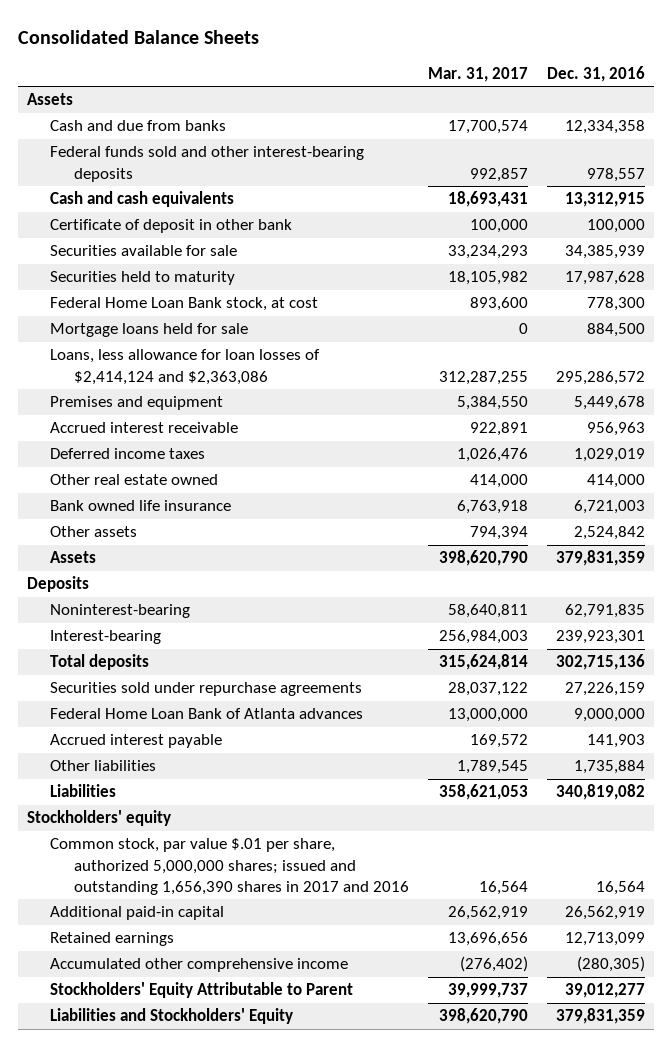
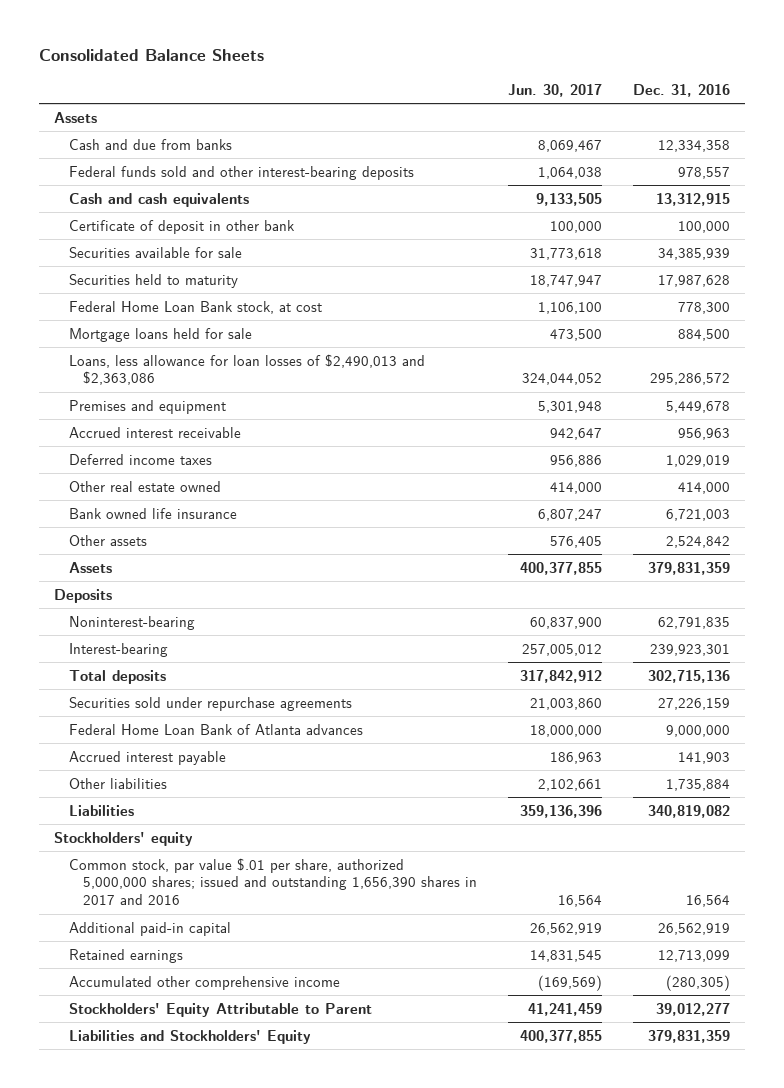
[427,67,528,83] Mar. 31, 2017 -> none
none -> [507,83,602,97] Jun. 30, 2017
[50,349,321,385] Loans, less allowance for loan losses of $2,414,124 and $2,363,086 -> [68,353,425,386] Loans, less allowance for loan losses of $2,490,013 and $2,363,086

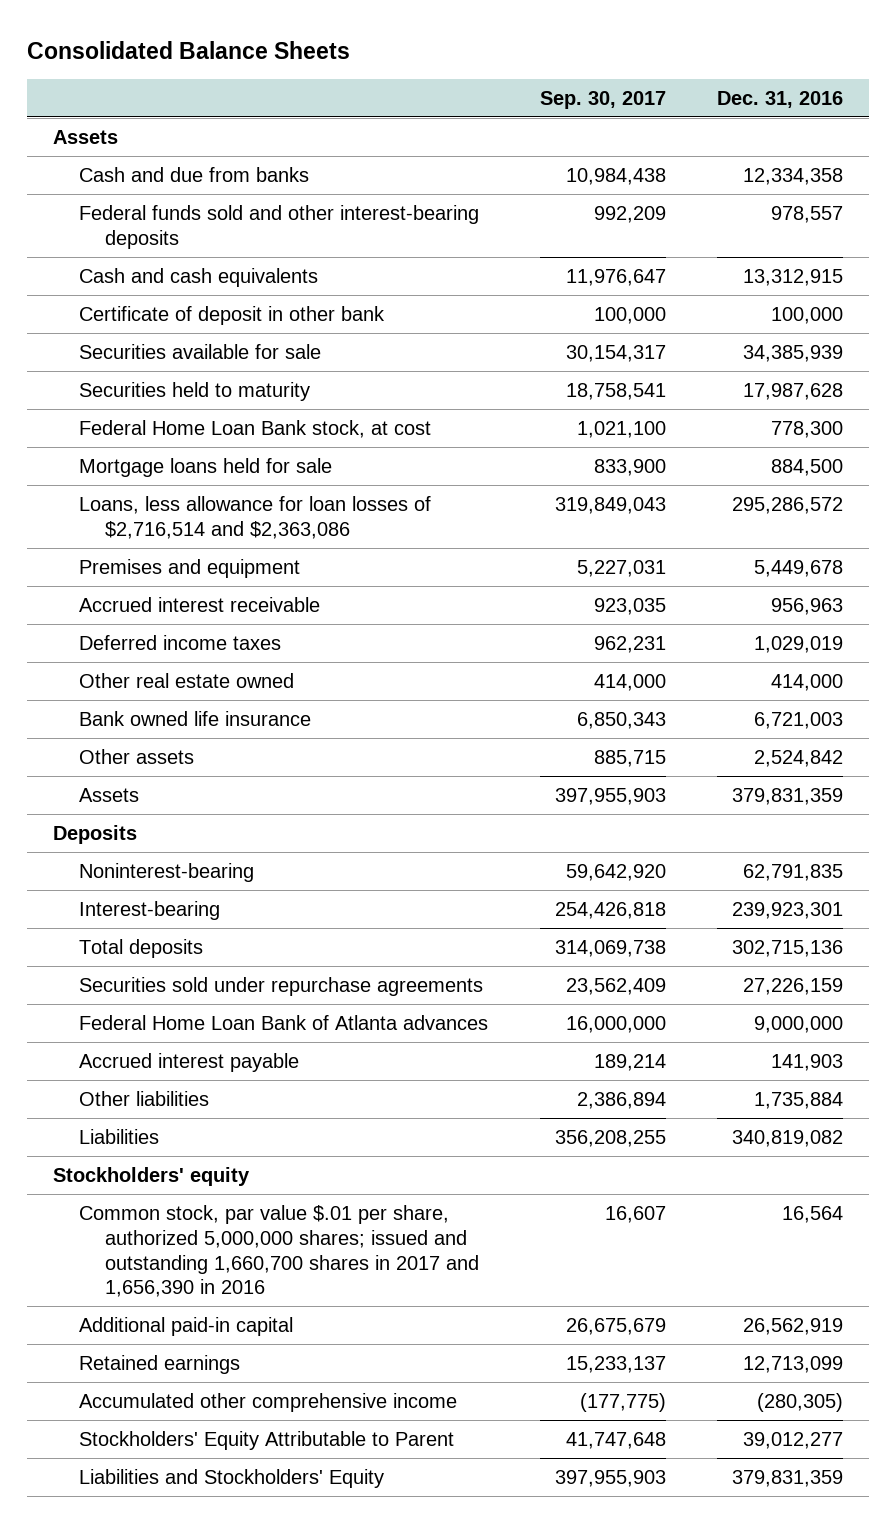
[507,83,602,97] Jun. 30, 2017 -> none
none -> [539,90,666,109] Sep. 30, 2017
[68,353,425,386] Loans, less allowance for loan losses of $2,490,013 and $2,363,086 -> [79,495,432,539] Loans, less allowance for loan losses of $2,716,514 and $2,363,086
[68,857,478,906] Common stock, par value $.01 per share, authorized 5,000,000 shares; issued and outstanding 1,656,390 shares in 2017 and 2016 -> [79,1204,480,1298] Common stock, par value $.01 per share, authorized 5,000,000 shares; issued and outstanding 1,660,700 shares in 2017 and 1,656,390 in 2016

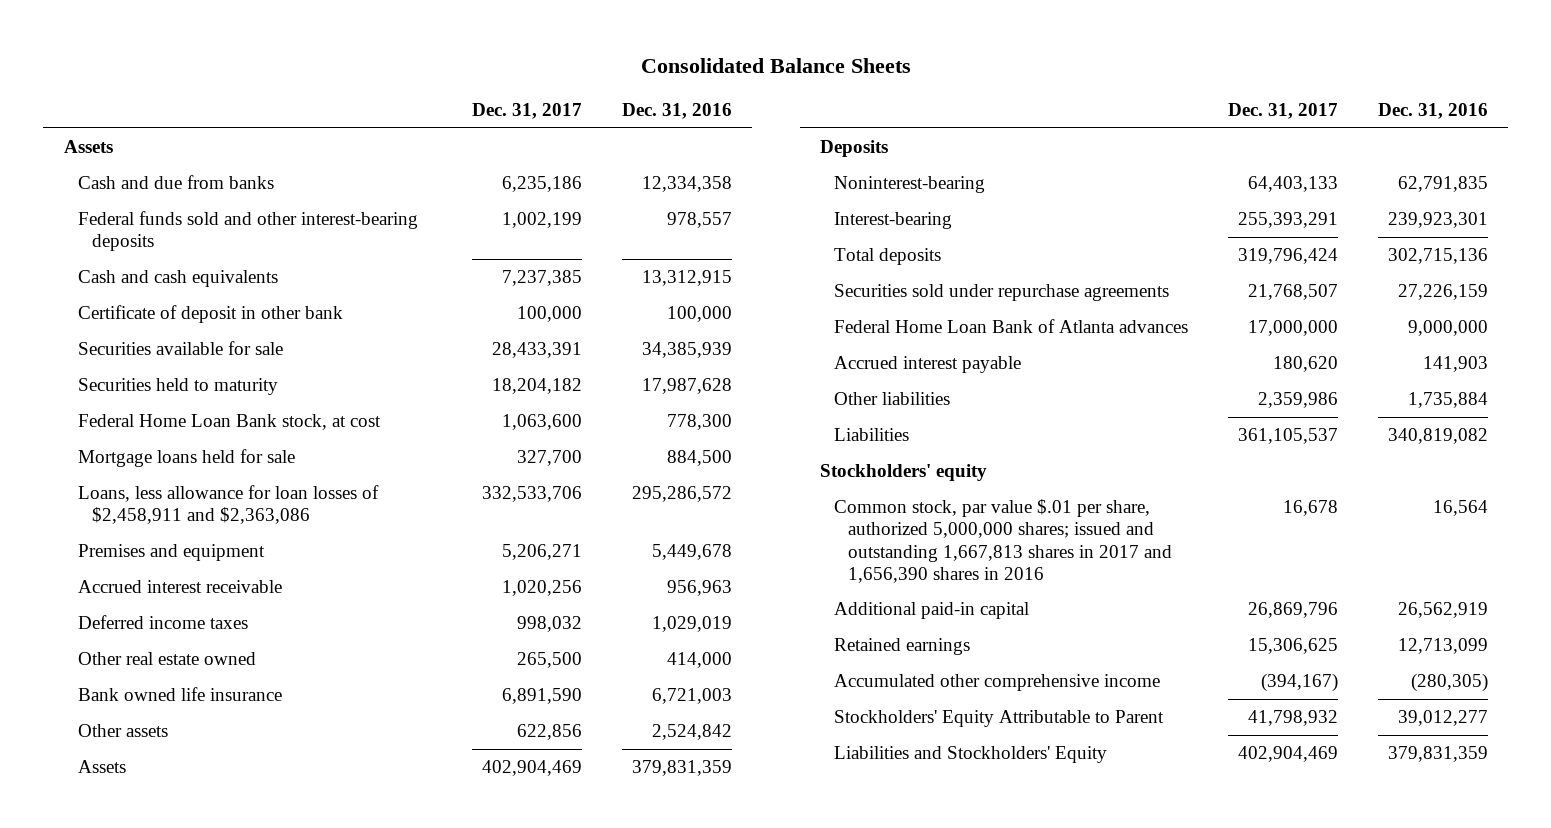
[539,90,666,109] Sep. 30, 2017 -> none
none -> [471,103,582,120] Dec. 31, 2017
[79,495,432,539] Loans, less allowance for loan losses of $2,716,514 and $2,363,086 -> [77,485,379,525] Loans, less allowance for loan losses of $2,458,911 and $2,363,086
[79,1204,480,1298] Common stock, par value $.01 per share, authorized 5,000,000 shares; issued and outstanding 1,660,700 shares in 2017 and 1,656,390 in 2016 -> [833,499,1172,583] Common stock, par value $.01 per share, authorized 5,000,000 shares; issued and outstanding 1,667,813 shares in 2017 and 1,656,390 shares in 2016

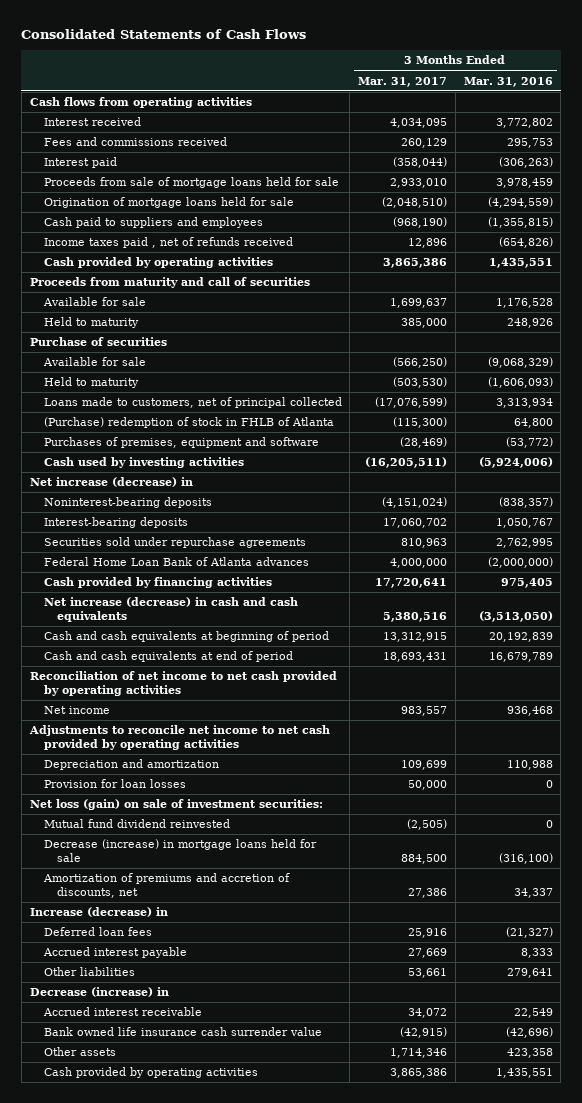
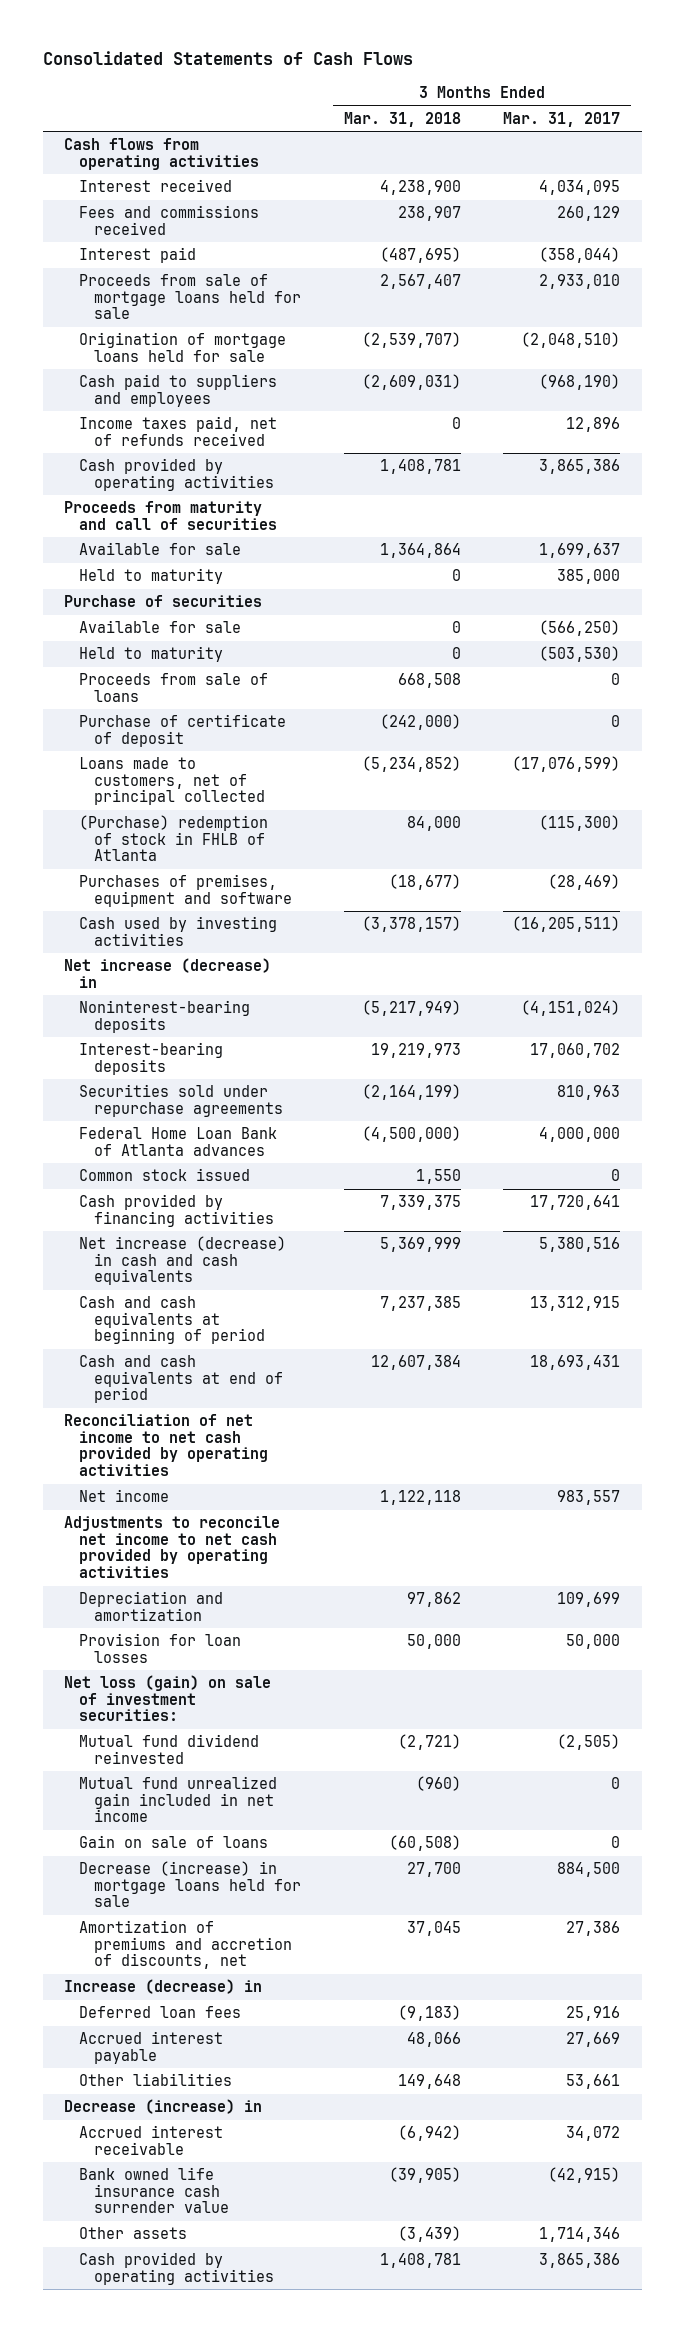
[463,76,553,87] Mar. 31, 2016 -> none
none -> [343,111,461,127] Mar. 31, 2018
[43,237,293,249] Income taxes paid , net of refunds received -> [78,416,277,446] Income taxes paid, net of refunds received
none -> [78,673,268,702] Proceeds from sale of loans
none -> [78,714,286,747] Purchase of certificate of deposit
none -> [78,1168,250,1182] Common stock issued
none -> [78,1776,277,1823] Mutual fund unrealized gain included in net income
none -> [78,1835,268,1849] Gain on sale of loans

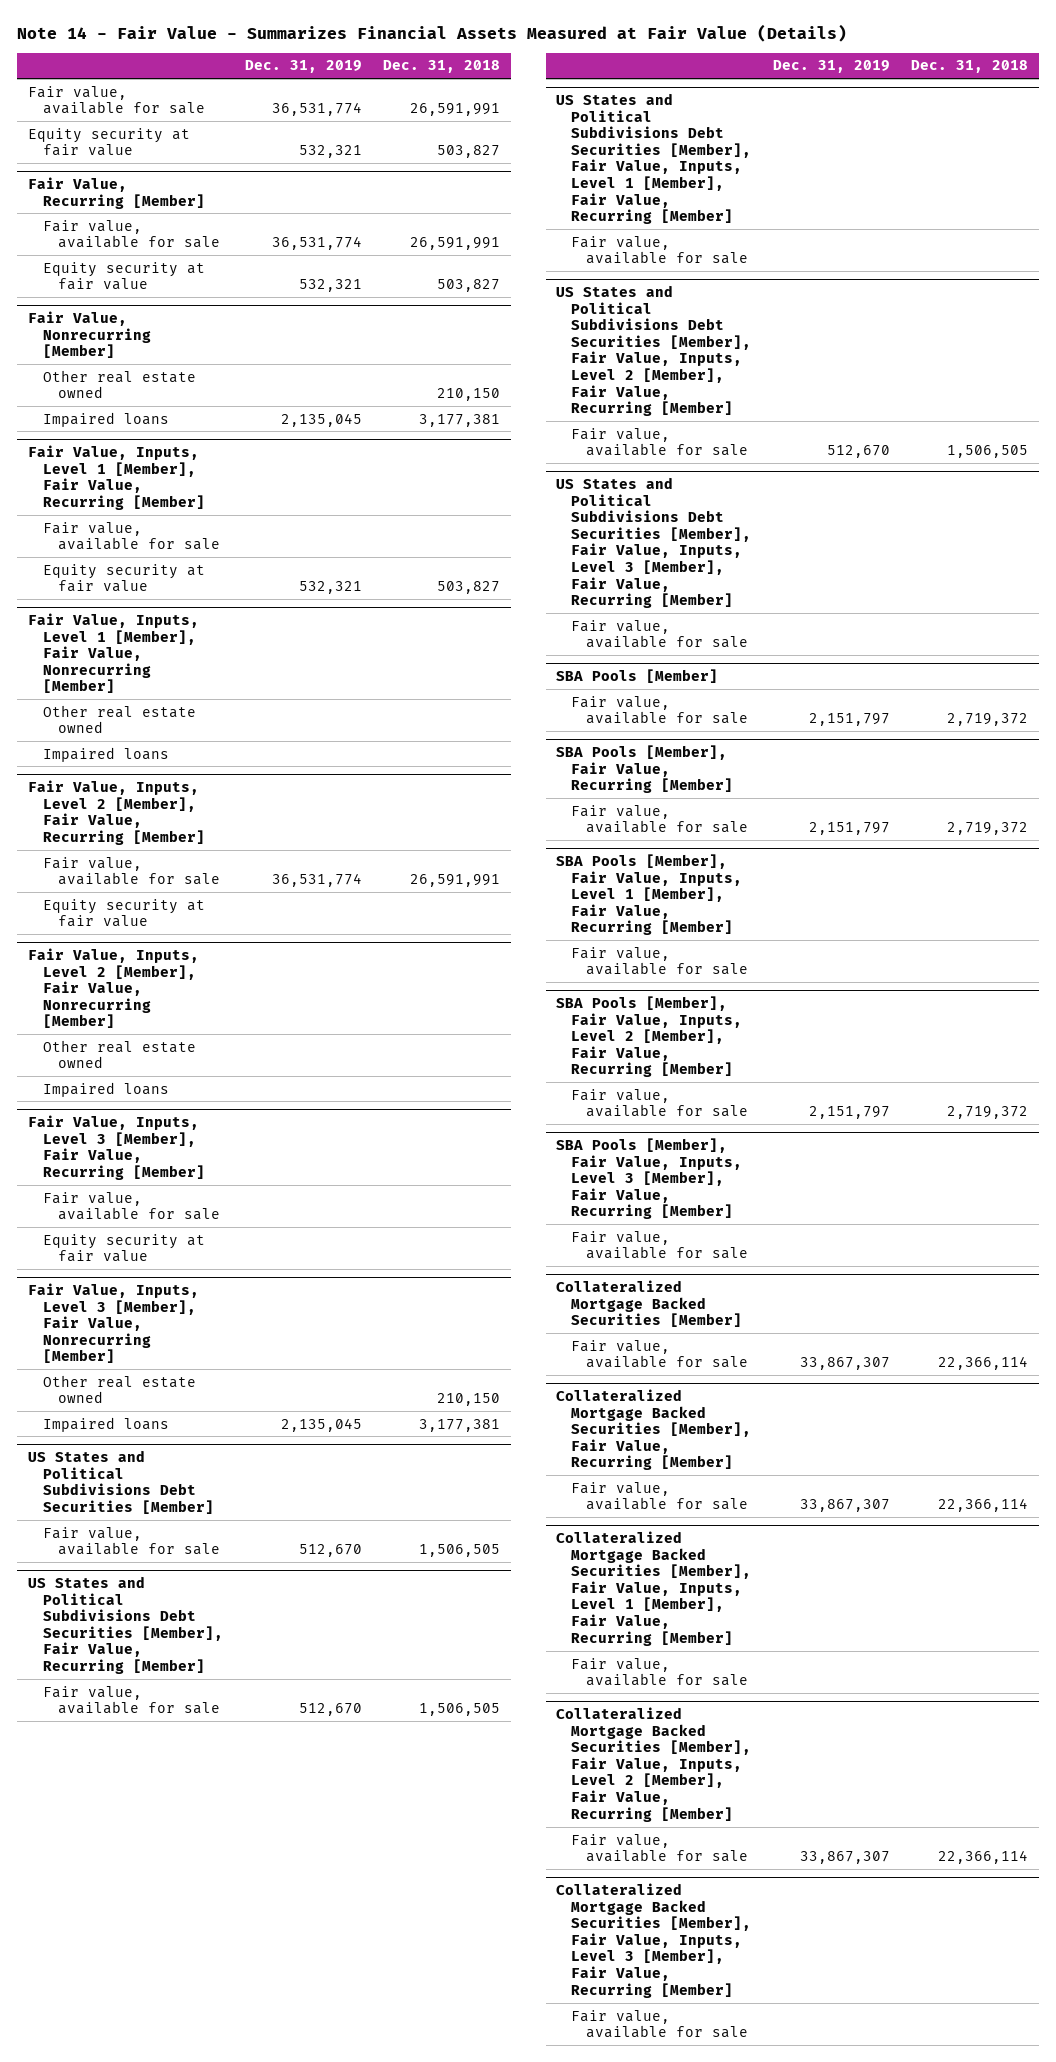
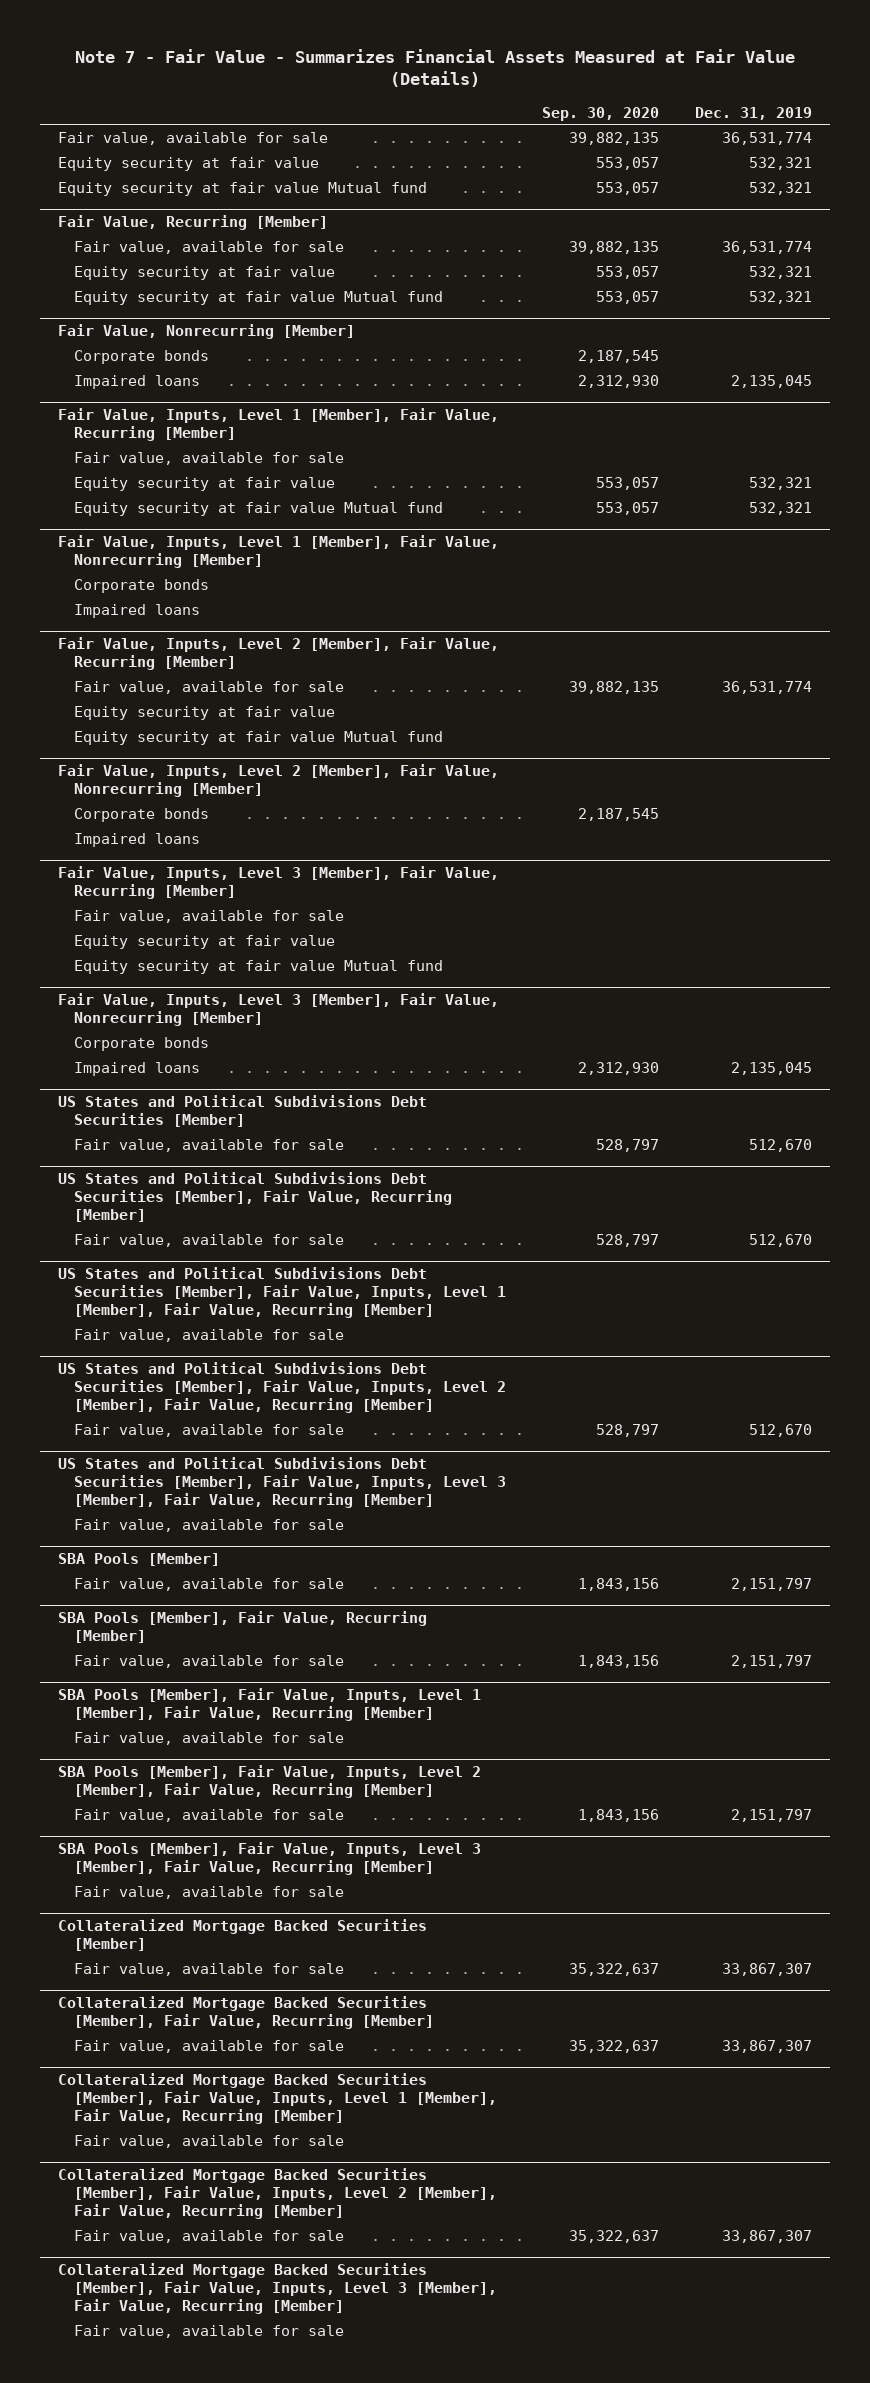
[17,23,848,42] Note 14 - Fair Value - Summarizes Financial Assets Measured at Fair Value (Details) -> [74,48,795,88] Note 7 - Fair Value - Summarizes Financial Assets Measured at Fair Value (Details)
[383,60,501,74] Dec. 31, 2018 -> none
none -> [541,106,659,121] Sep. 30, 2020
none -> [57,181,427,196] Equity security at fair value Mutual fund
none -> [73,290,443,305] Equity security at fair value Mutual fund
[43,369,197,399] Other real estate owned -> [73,349,209,364] Corporate bonds
none -> [73,501,443,516] Equity security at fair value Mutual fund
[43,704,197,734] Other real estate owned -> [73,578,209,593] Corporate bonds
none -> [73,730,443,745] Equity security at fair value Mutual fund
[43,1039,197,1069] Other real estate owned -> [73,807,209,822] Corporate bonds
none -> [73,959,443,974] Equity security at fair value Mutual fund
[43,1374,197,1404] Other real estate owned -> [73,1036,209,1051] Corporate bonds

